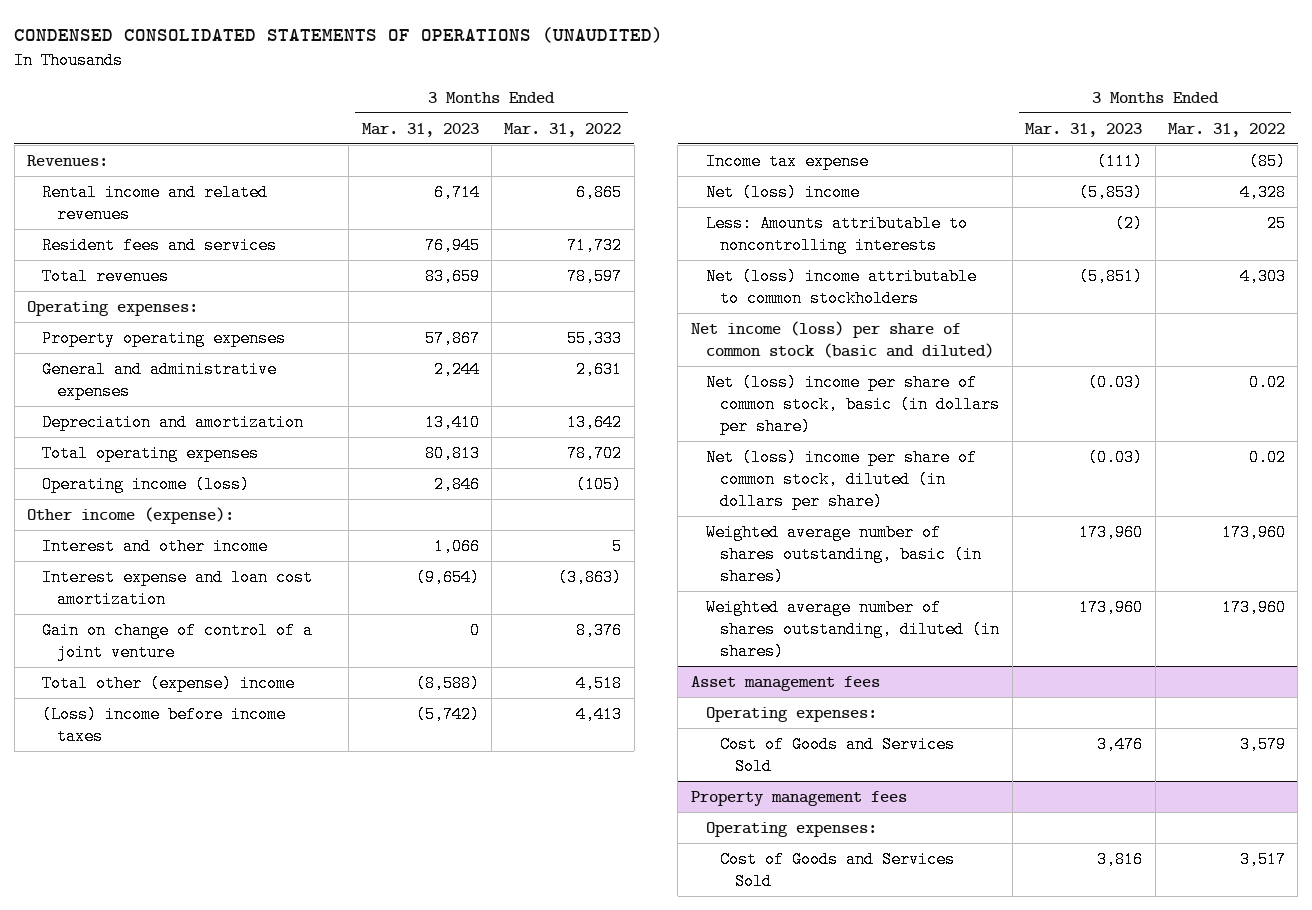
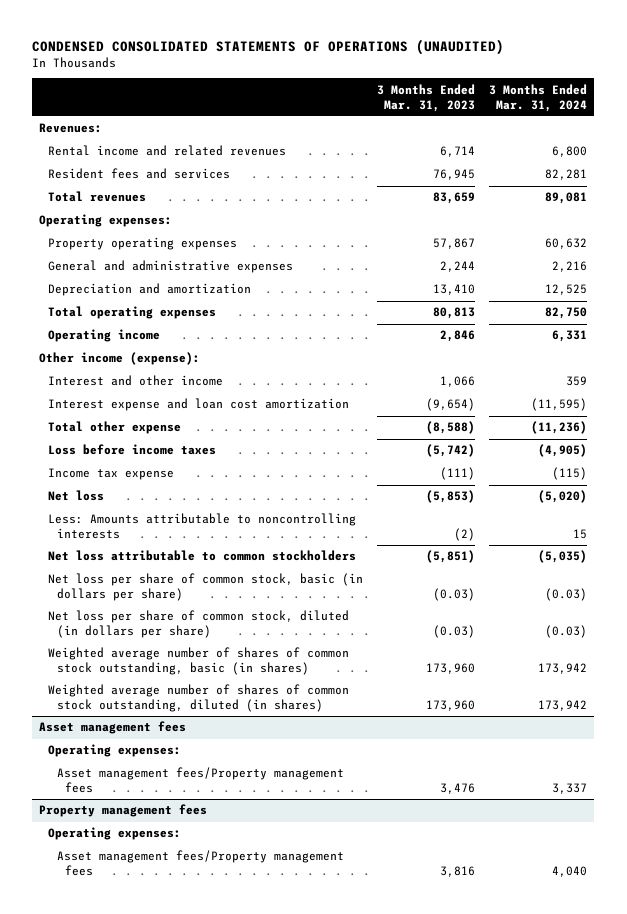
[504,122,622,137] Mar. 31, 2022 -> none
none -> [489,83,588,112] 3 Months Ended Mar. 31, 2024
[42,475,251,493] Operating income (loss) -> [47,329,160,343] Operating income
[42,621,314,661] Gain on change of control of a joint venture -> none
[42,674,296,692] Total other (expense) income -> [47,421,181,435] Total other expense
[42,705,287,745] (Loss) income before income taxes -> [47,444,216,456] Loss before income taxes
[705,183,860,201] Net (loss) income -> [47,490,104,502] Net loss
[690,320,994,358] Net income (loss) per share of common stock (basic and diluted) -> none
[705,267,977,307] Net (loss) income attributable to common stockholders -> [47,550,356,562] Net loss attributable to common stockholders
[705,373,1001,436] Net (loss) income per share of common stock, basic (in dollars per share) -> [47,573,363,602] Net loss per share of common stock, basic (in dollars per share)
[705,448,977,511] Net (loss) income per share of common stock, diluted (in dollars per share) -> [47,610,349,639] Net loss per share of common stock, diluted (in dollars per share)
[705,523,983,586] Weighted average number of shares outstanding, basic (in shares) -> [47,647,349,676] Weighted average number of shares of common stock outstanding, basic (in shares)
[705,598,1001,661] Weighted average number of shares outstanding, diluted (in shares) -> [47,684,349,713] Weighted average number of shares of common stock outstanding, diluted (in shares)
[720,735,956,775] Cost of Goods and Services Sold -> [56,767,344,794] Asset management fees/Property management fees
[720,850,956,890] Cost of Goods and Services Sold -> [56,850,344,877] Asset management fees/Property management fees

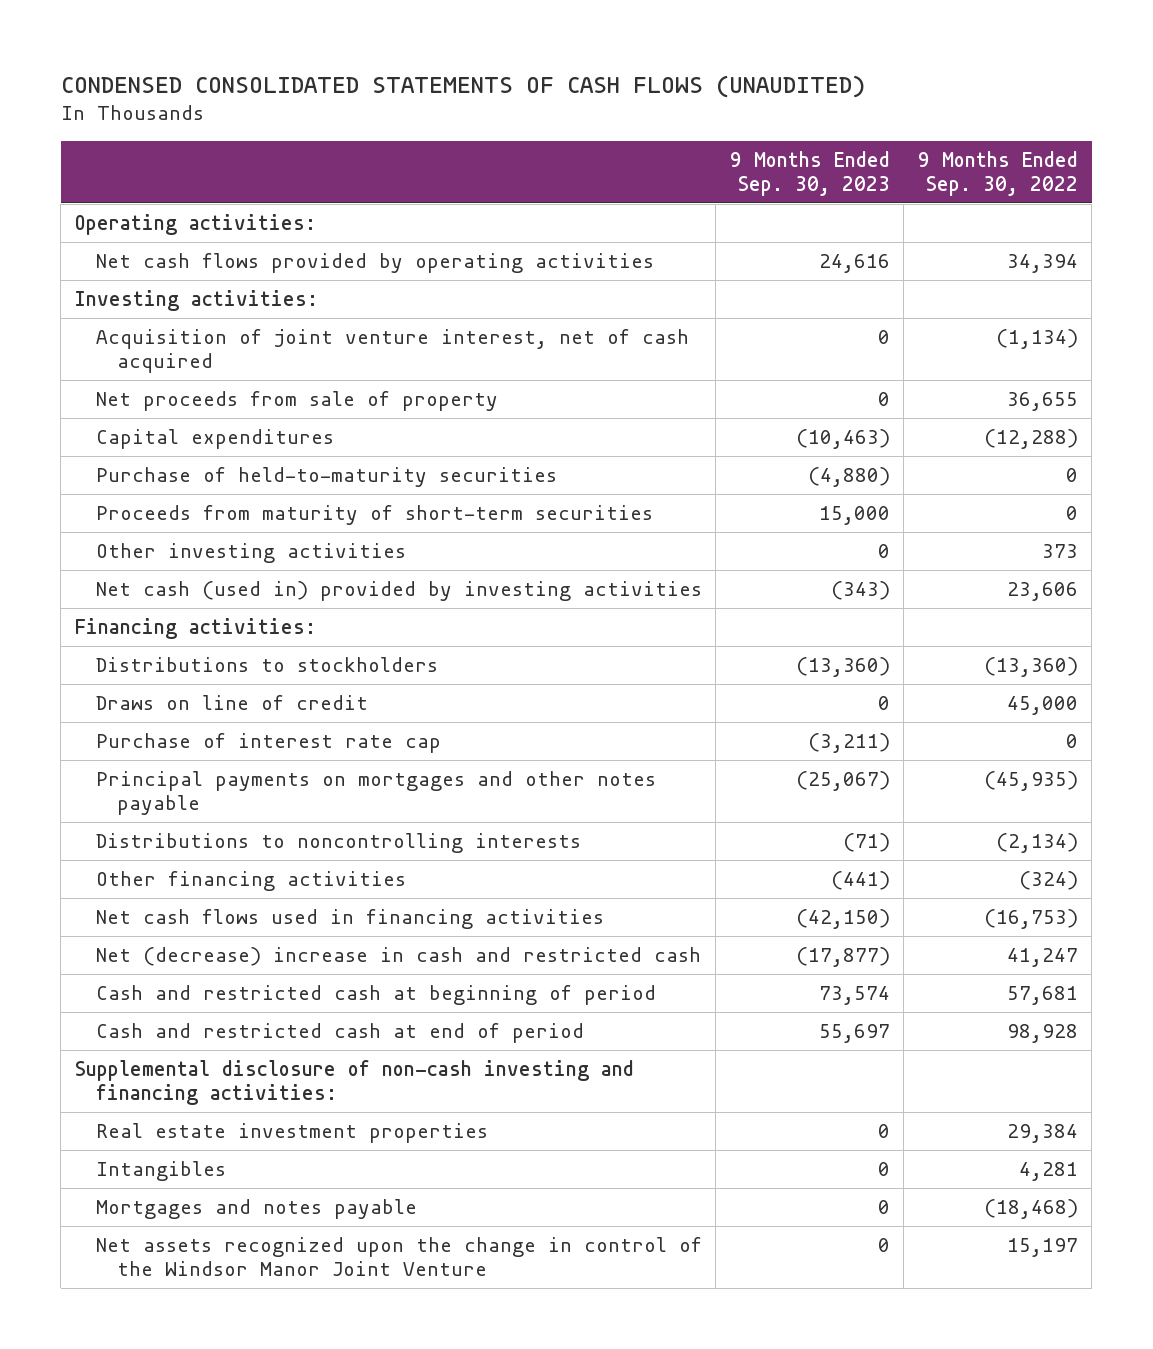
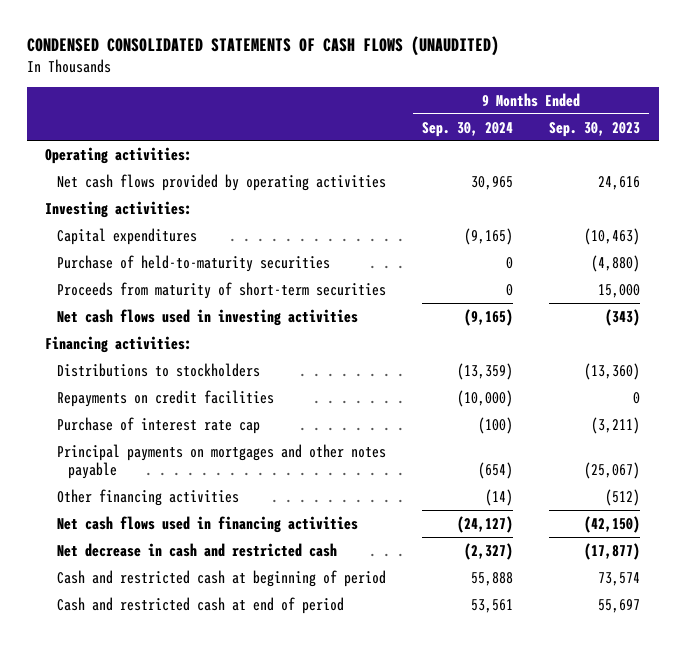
[917,150,1078,196] 9 Months Ended Sep. 30, 2022 -> none
none -> [421,121,513,137] Sep. 30, 2024
[95,328,689,373] Acquisition of joint venture interest, net of cash acquired -> none
[95,390,498,411] Net proceeds from sale of property -> none
[95,542,406,563] Other investing activities -> none
[95,580,702,601] Net cash (used in) provided by investing activities -> [56,308,358,326] Net cash flows used in investing activities
[95,694,368,710] Draws on line of credit -> none
none -> [56,389,274,407] Repayments on credit facilities
[95,832,581,853] Distributions to noncontrolling interests -> none
[830,870,890,890] (441) -> [605,488,641,506] (512)
[95,946,701,966] Net (decrease) increase in cash and restricted cash -> [56,542,337,557] Net decrease in cash and restricted cash
[74,1059,634,1105] Supplemental disclosure of non-cash investing and financing activities: -> none
[95,1122,488,1143] Real estate investment properties -> none
[95,1160,226,1181] Intangibles -> none
[95,1198,417,1219] Mortgages and notes payable -> none
[95,1236,702,1276] Net assets recognized upon the change in control of the Windsor Manor Joint Venture -> none

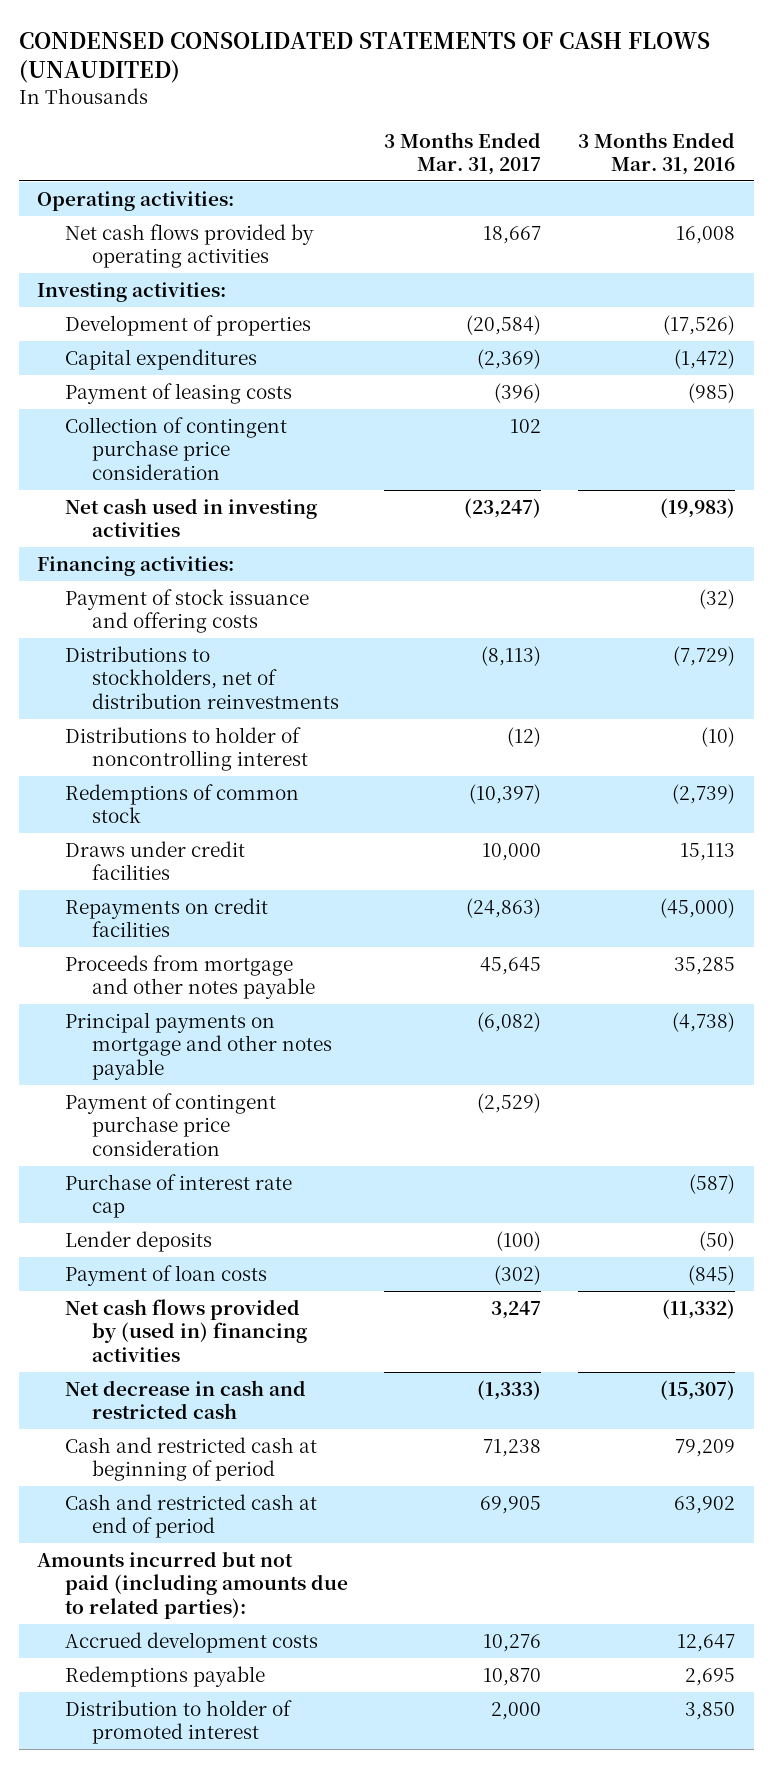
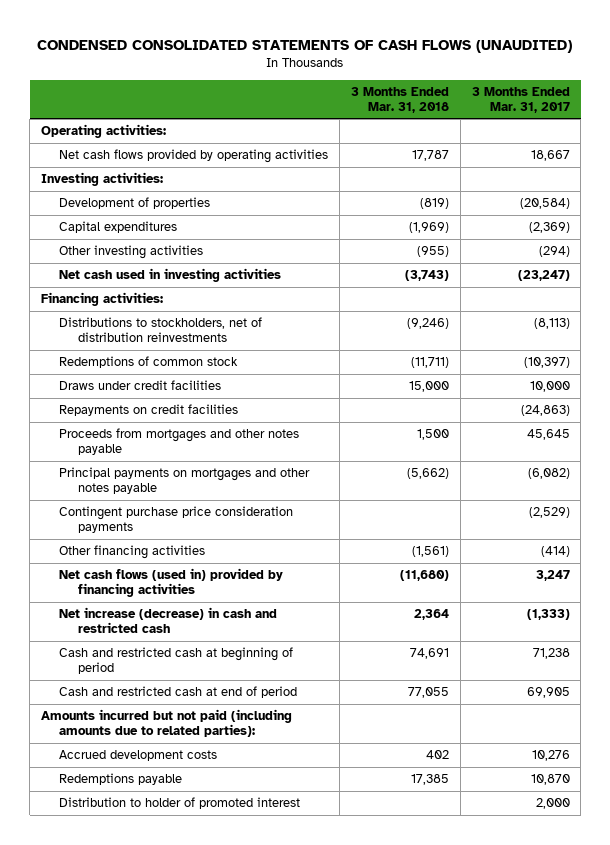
[578,131,736,175] 3 Months Ended Mar. 31, 2016 -> none
none -> [350,86,449,114] 3 Months Ended Mar. 31, 2018
[64,383,292,405] Payment of leasing costs -> none
[64,417,287,480] Collection of contingent purchase price consideration -> none
none -> [59,245,204,260] Other investing activities
[64,589,309,634] Payment of stock issuance and offering costs -> none
[64,727,308,772] Distributions to holder of noncontrolling interest -> none
[64,1174,292,1219] Purchase of interest rate cap -> none
[64,1231,212,1253] Lender deposits -> none
[64,1265,267,1287] Payment of loan costs -> none
[64,955,315,1000] Proceeds from mortgage and other notes payable -> [59,428,300,456] Proceeds from mortgages and other notes payable
[64,1012,332,1080] Principal payments on mortgage and other notes payable -> [59,467,311,495] Principal payments on mortgages and other notes payable
[64,1093,276,1156] Payment of contingent purchase price consideration -> [59,506,294,534] Contingent purchase price consideration payments
none -> [59,545,206,560] Other financing activities
[64,1299,307,1362] Net cash flows provided by (used in) financing activities -> [59,568,284,598] Net cash flows (used in) provided by financing activities
[64,1380,306,1420] Net decrease in cash and restricted cash -> [59,607,278,634] Net increase (decrease) in cash and restricted cash

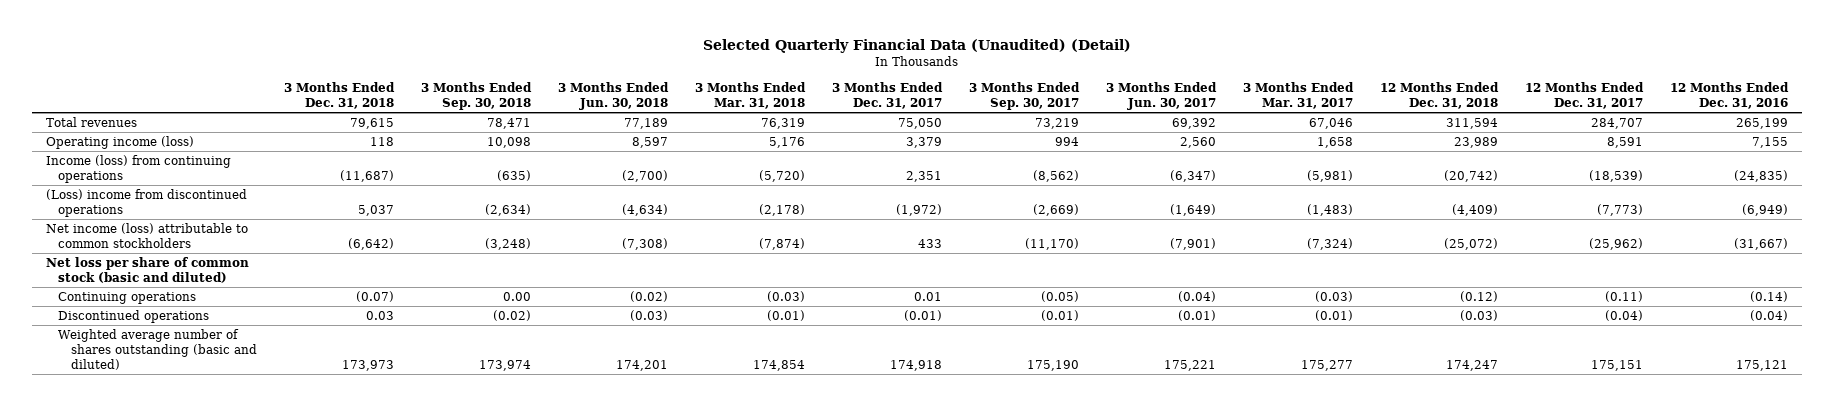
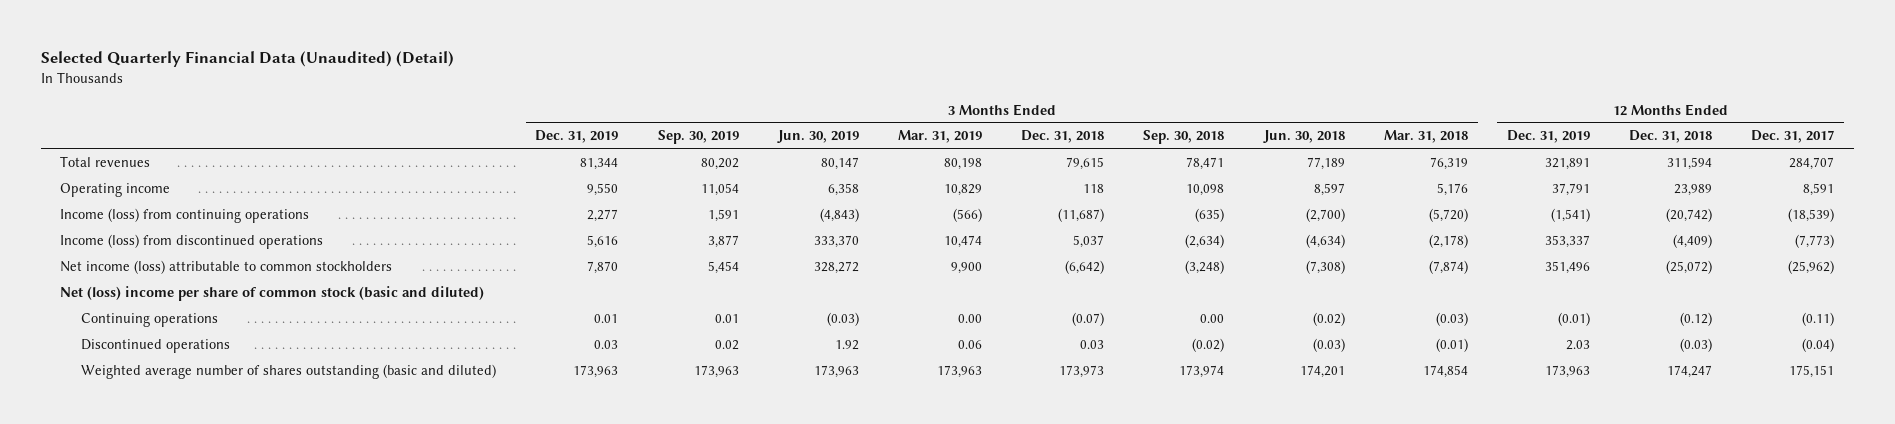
[832,81,944,109] 3 Months Ended Dec. 31, 2017 -> none
[969,81,1081,110] 3 Months Ended Sep. 30, 2017 -> none
[1106,81,1218,110] 3 Months Ended Jun. 30, 2017 -> none
[1243,81,1355,109] 3 Months Ended Mar. 31, 2017 -> none
[1670,81,1790,109] 12 Months Ended Dec. 31, 2016 -> none
none -> [535,130,619,144] Dec. 31, 2019
none -> [657,130,739,145] Sep. 30, 2019
none -> [776,130,859,144] Jun. 30, 2019
none -> [898,130,983,144] Mar. 31, 2019
none -> [1506,130,1590,144] Dec. 31, 2019
[45,135,194,149] Operating income (loss) -> [60,182,171,197] Operating income
[45,188,247,218] (Loss) income from discontinued operations -> [60,233,324,249] Income (loss) from discontinued operations
[45,256,249,284] Net loss per share of common stock (basic and diluted) -> [60,285,485,301] Net (loss) income per share of common stock (basic and diluted)

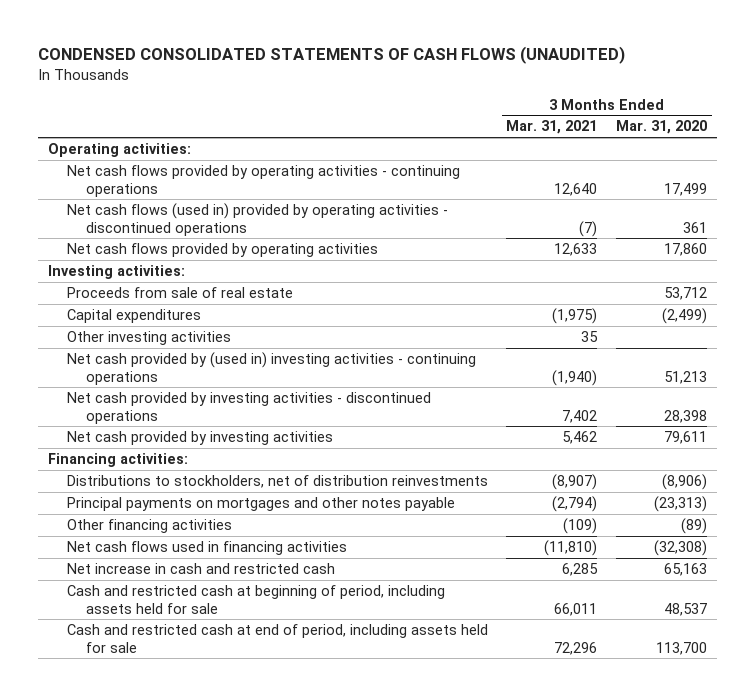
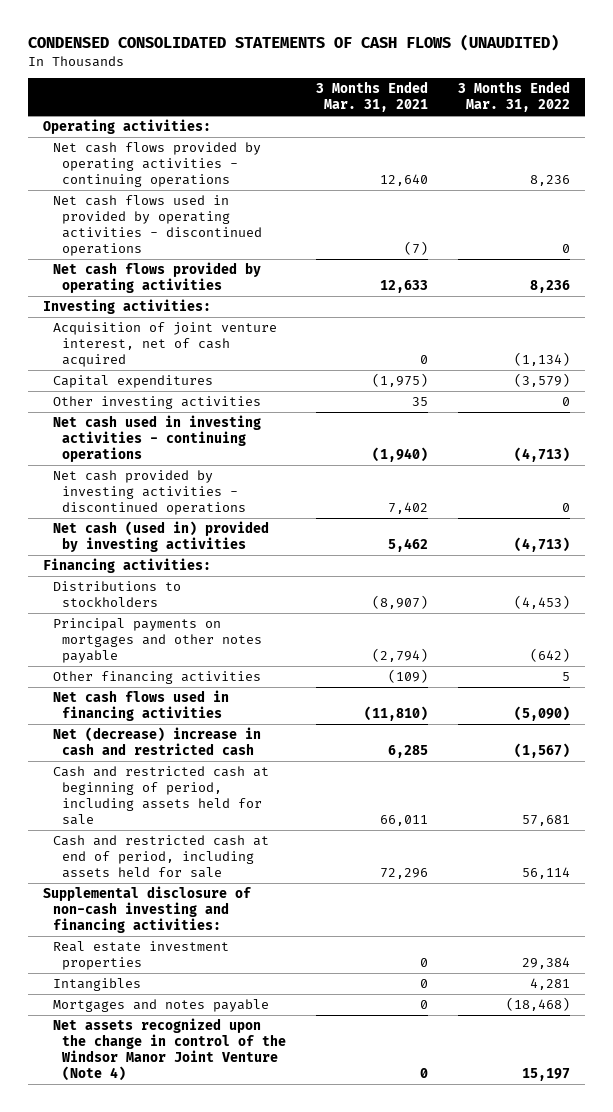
[616,120,708,135] Mar. 31, 2020 -> none
none -> [457,81,570,113] 3 Months Ended Mar. 31, 2022
[66,202,448,236] Net cash flows (used in) provided by operating activities - discontinued operations -> [52,195,263,257] Net cash flows used in provided by operating activities - discontinued operations
[66,286,293,298] Proceeds from sale of real estate -> none
none -> [52,322,277,368] Acquisition of joint venture interest, net of cash acquired
[66,351,476,385] Net cash provided by (used in) investing activities - continuing operations -> [52,415,261,463] Net cash used in investing activities - continuing operations
[66,430,333,445] Net cash provided by investing activities -> [52,521,269,553] Net cash (used in) provided by investing activities
[66,474,488,488] Distributions to stockholders, net of distribution reinvestments -> [52,581,181,608] Distributions to stockholders
[66,562,335,574] Net increase in cash and restricted cash -> [52,727,261,756] Net (decrease) increase in cash and restricted cash
none -> [42,886,251,934] Supplemental disclosure of non-cash investing and financing activities:
none -> [52,941,229,971] Real estate investment properties
none -> [52,978,141,992] Intangibles
none -> [52,999,269,1013] Mortgages and notes payable
none -> [52,1018,287,1082] Net assets recognized upon the change in control of the Windsor Manor Joint Venture (Note 4)

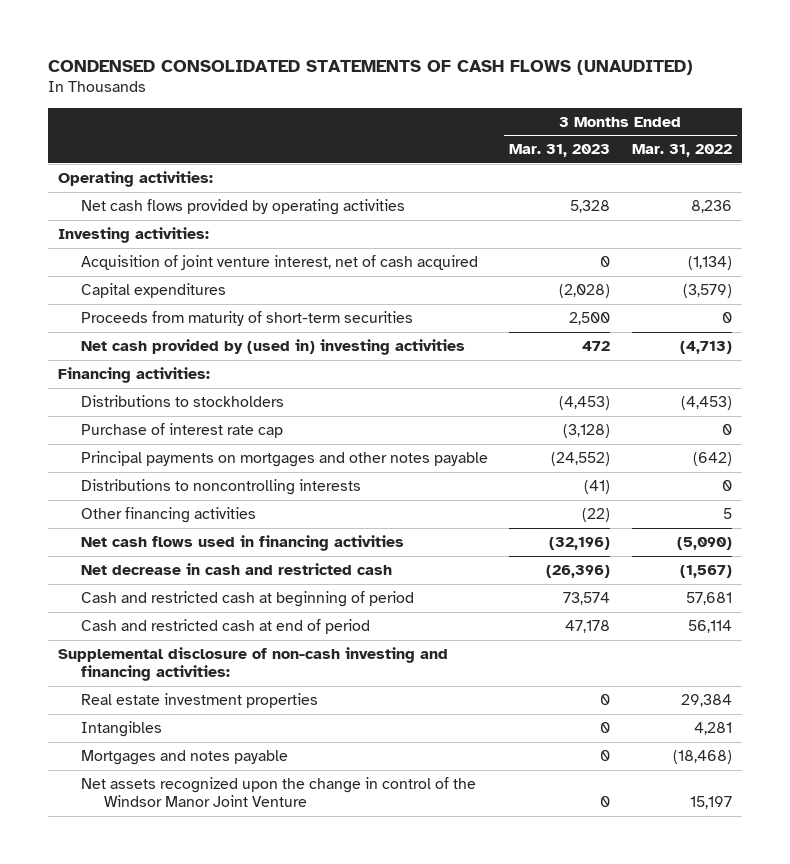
[316,81,429,113] 3 Months Ended Mar. 31, 2021 -> none
none -> [509,144,611,158] Mar. 31, 2023
[52,142,261,188] Net cash flows provided by operating activities - continuing operations -> none
[52,195,263,257] Net cash flows used in provided by operating activities - discontinued operations -> none
[52,396,261,410] Other investing activities -> none
[52,415,261,463] Net cash used in investing activities - continuing operations -> none
[52,470,247,516] Net cash provided by investing activities - discontinued operations -> none
none -> [81,311,414,327] Proceeds from maturity of short-term securities
[52,521,269,553] Net cash (used in) provided by investing activities -> [81,339,466,356] Net cash provided by (used in) investing activities
none -> [81,423,284,439] Purchase of interest rate cap
none -> [81,479,362,496] Distributions to noncontrolling interests
[52,727,261,756] Net (decrease) increase in cash and restricted cash -> [81,563,393,576] Net decrease in cash and restricted cash
[52,766,269,826] Cash and restricted cash at beginning of period, including assets held for sale -> [81,591,415,608] Cash and restricted cash at beginning of period
[52,835,269,879] Cash and restricted cash at end of period, including assets held for sale -> [81,619,371,635] Cash and restricted cash at end of period
[52,1018,287,1082] Net assets recognized upon the change in control of the Windsor Manor Joint Venture (Note 4) -> [81,777,477,808] Net assets recognized upon the change in control of the Windsor Manor Joint Venture

